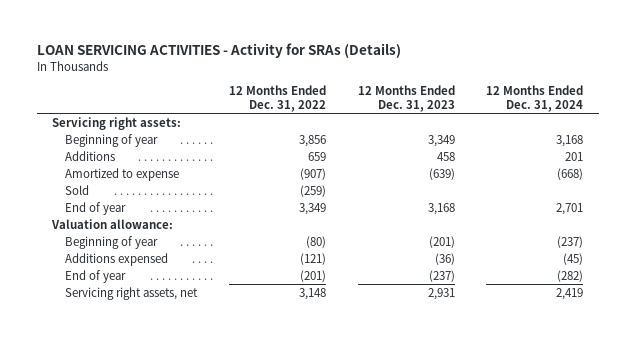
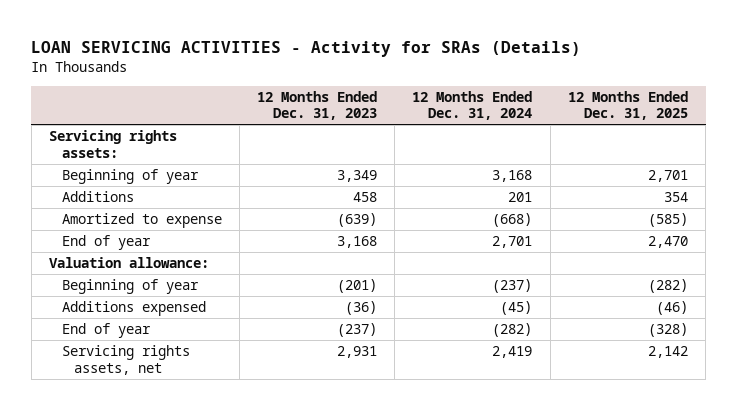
[228,85,326,112] 12 Months Ended Dec. 31, 2022 -> none
none -> [567,90,688,121] 12 Months Ended Dec. 31, 2025
[52,116,182,130] Servicing right assets: -> [49,130,178,158] Servicing rights assets:
[65,184,90,195] Sold -> none
[65,286,199,300] Servicing right assets, net -> [61,345,190,375] Servicing rights assets, net

